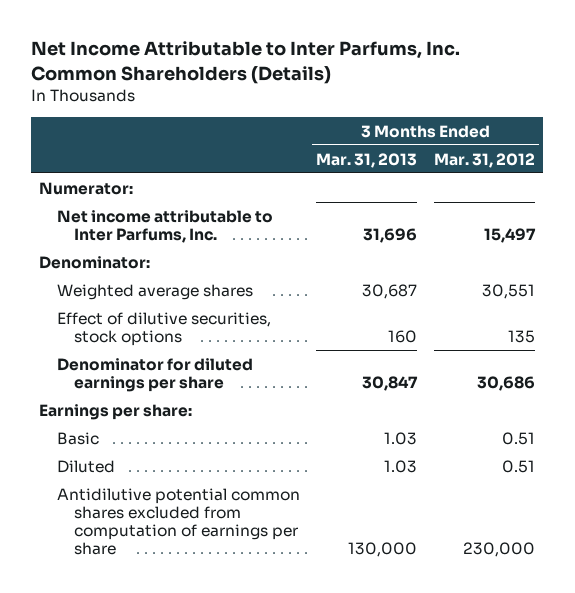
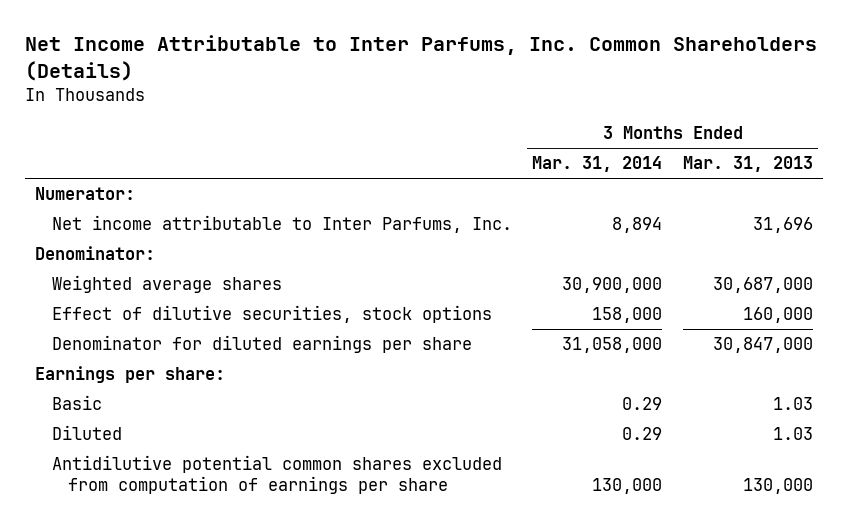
[434,152,536,168] Mar. 31, 2012 -> none
none -> [532,156,663,173] Mar. 31, 2014
[362,283,418,299] 30,687 -> [712,277,813,294] 30,687,000
[388,329,418,343] 160 -> [742,307,813,324] 160,000
[362,375,419,391] 30,847 -> [712,337,813,354] 30,847,000

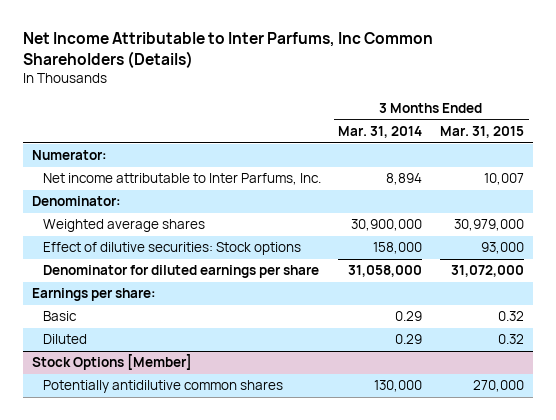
[24,35,817,81] Net Income Attributable to Inter Parfums, Inc. Common Shareholders (Details) -> [23,31,434,68] Net Income Attributable to Inter Parfums, Inc Common Shareholders (Details)
[682,156,813,173] Mar. 31, 2013 -> none
none -> [440,125,525,138] Mar. 31, 2015
[51,305,492,324] Effect of dilutive securities, stock options -> [42,242,301,256] Effect of dilutive securities: Stock options
none -> [31,354,192,371] Stock Options [Member]
[51,455,502,495] Antidilutive potential common shares excluded from computation of earnings per share -> [42,380,283,394] Potentially antidilutive common shares

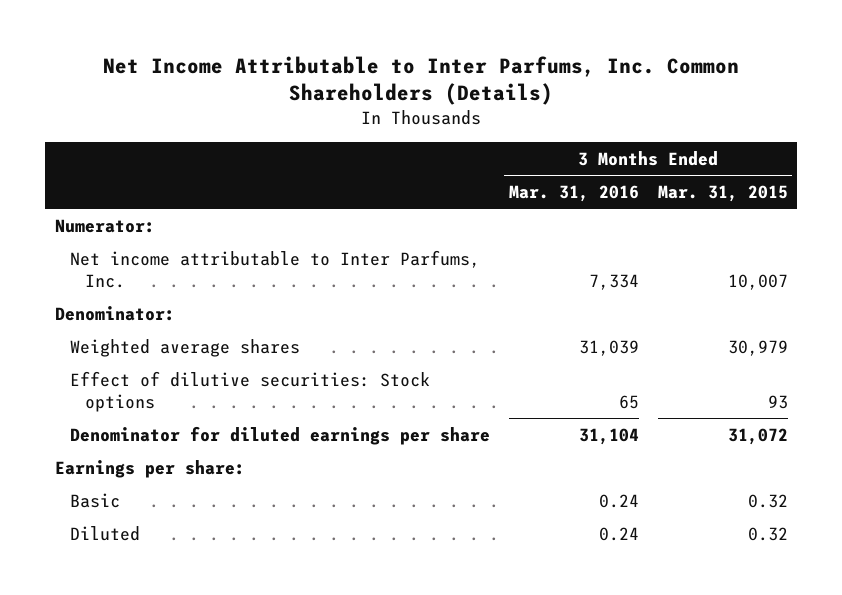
[23,31,434,68] Net Income Attributable to Inter Parfums, Inc Common Shareholders (Details) -> [103,55,740,106] Net Income Attributable to Inter Parfums, Inc. Common Shareholders (Details)
[338,125,423,138] Mar. 31, 2014 -> none
none -> [508,184,639,202] Mar. 31, 2016
[454,219,525,232] 30,979,000 -> [727,339,788,356] 30,979
[481,242,525,255] 93,000 -> [767,394,788,409] 93
[451,265,525,278] 31,072,000 -> [727,427,788,445] 31,072
[31,354,192,371] Stock Options [Member] -> none
[42,380,283,394] Potentially antidilutive common shares -> none

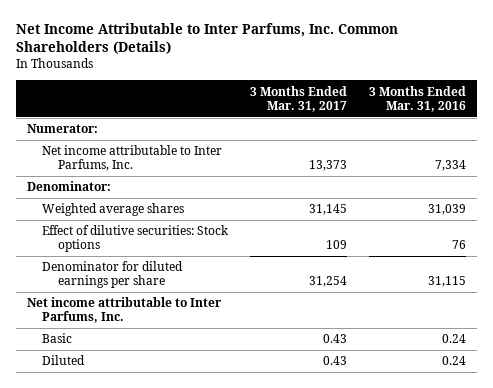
[657,184,788,202] Mar. 31, 2015 -> none
none -> [250,85,348,112] 3 Months Ended Mar. 31, 2017
[54,459,245,478] Earnings per share: -> none
[618,394,639,409] 65 -> [451,240,466,250] 76
[578,427,639,445] 31,104 -> [427,276,466,288] 31,115
none -> [26,297,222,324] Net income attributable to Inter Parfums, Inc.

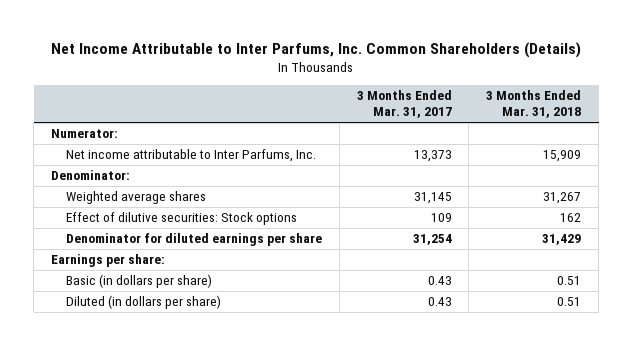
[368,85,466,112] 3 Months Ended Mar. 31, 2016 -> none
none -> [486,90,582,119] 3 Months Ended Mar. 31, 2018
[26,297,222,324] Net income attributable to Inter Parfums, Inc. -> none
none -> [50,254,165,268] Earnings per share:
[42,333,73,344] Basic -> [66,274,213,289] Basic (in dollars per share)
[42,355,86,366] Diluted -> [66,295,222,310] Diluted (in dollars per share)

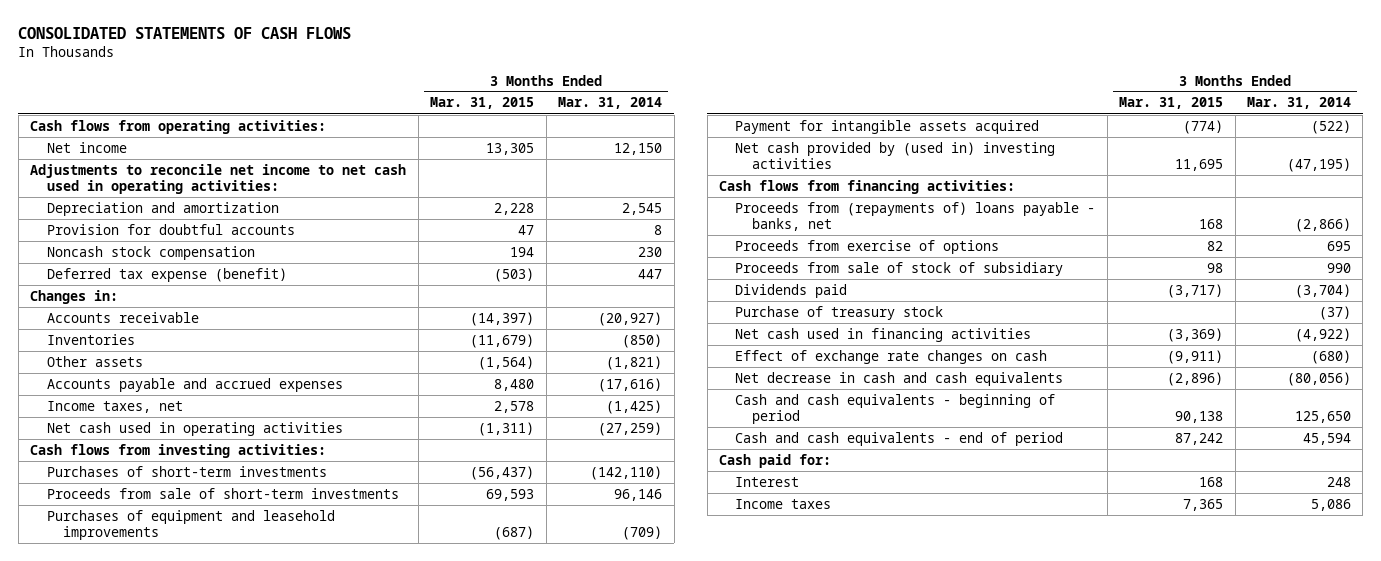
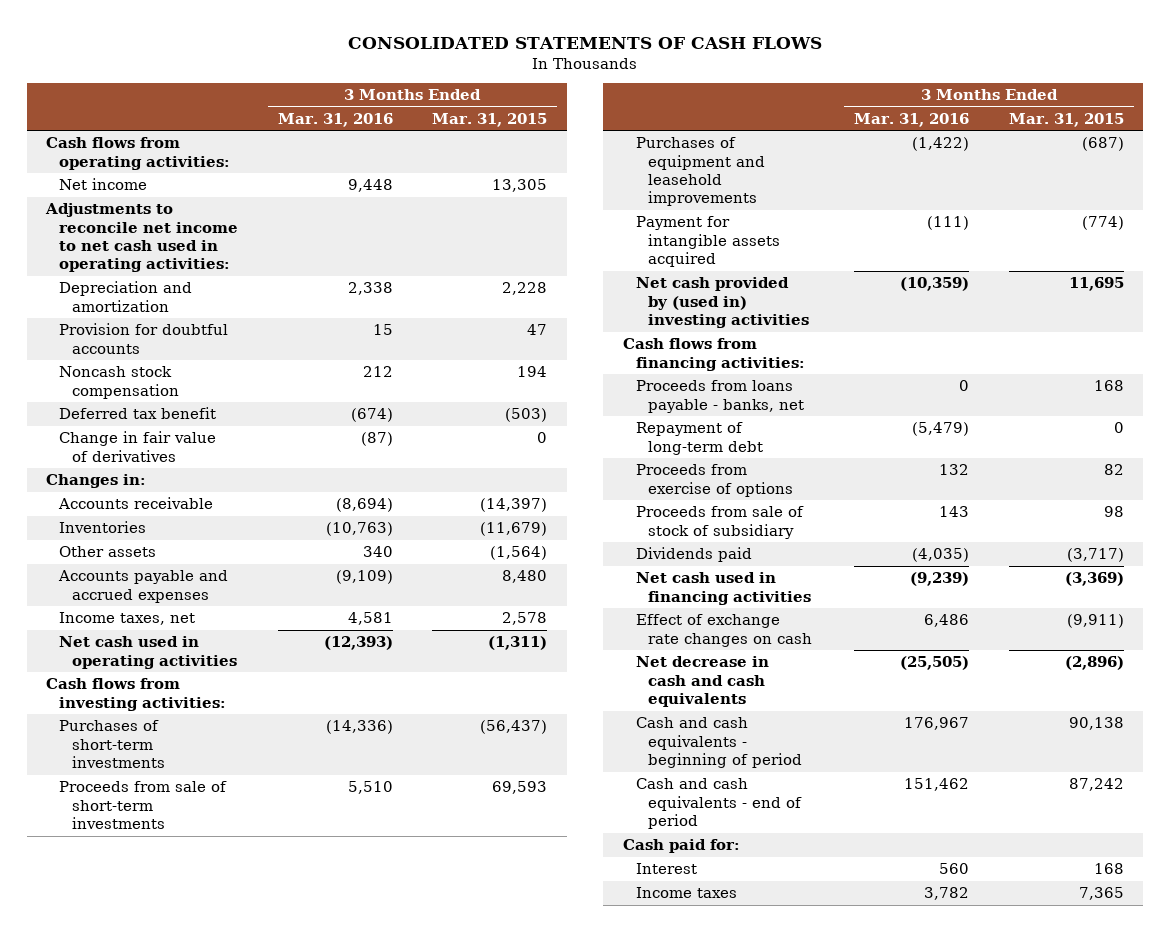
[558,97,663,110] Mar. 31, 2014 -> none
none -> [277,112,393,127] Mar. 31, 2016
[46,267,287,282] Deferred tax expense (benefit) -> [59,407,217,420] Deferred tax benefit
none -> [59,431,217,462] Change in fair value of derivatives
[735,201,1096,232] Proceeds from (repayments of) loans payable - banks, net -> [635,380,805,413] Proceeds from loans payable - banks, net
none -> [635,422,764,455] Repayment of long-term debt
[735,305,944,320] Purchase of treasury stock -> none

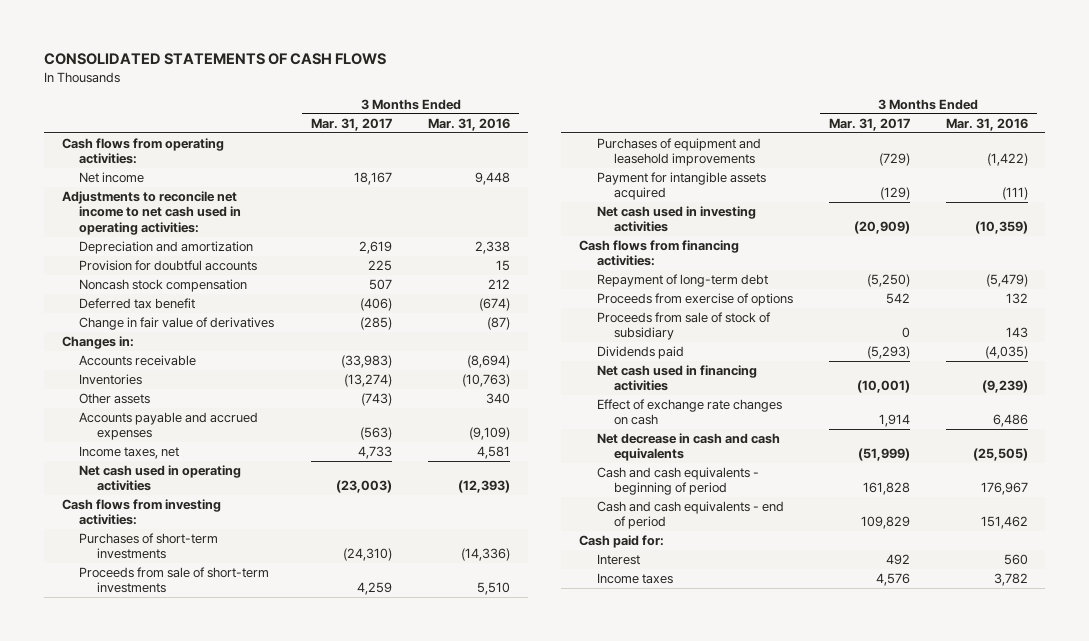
[432,112,548,127] Mar. 31, 2015 -> none
none -> [311,117,393,131] Mar. 31, 2017
[635,277,810,328] Net cash provided by (used in) investing activities -> [596,206,756,233] Net cash used in investing activities
[635,380,805,413] Proceeds from loans payable - banks, net -> none

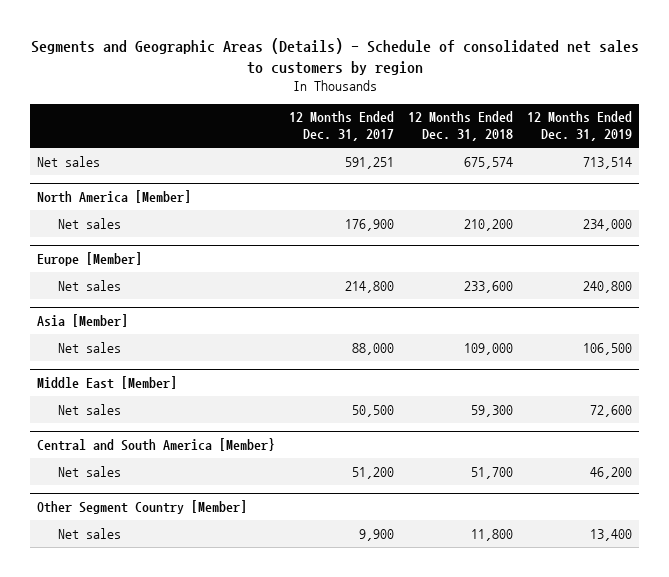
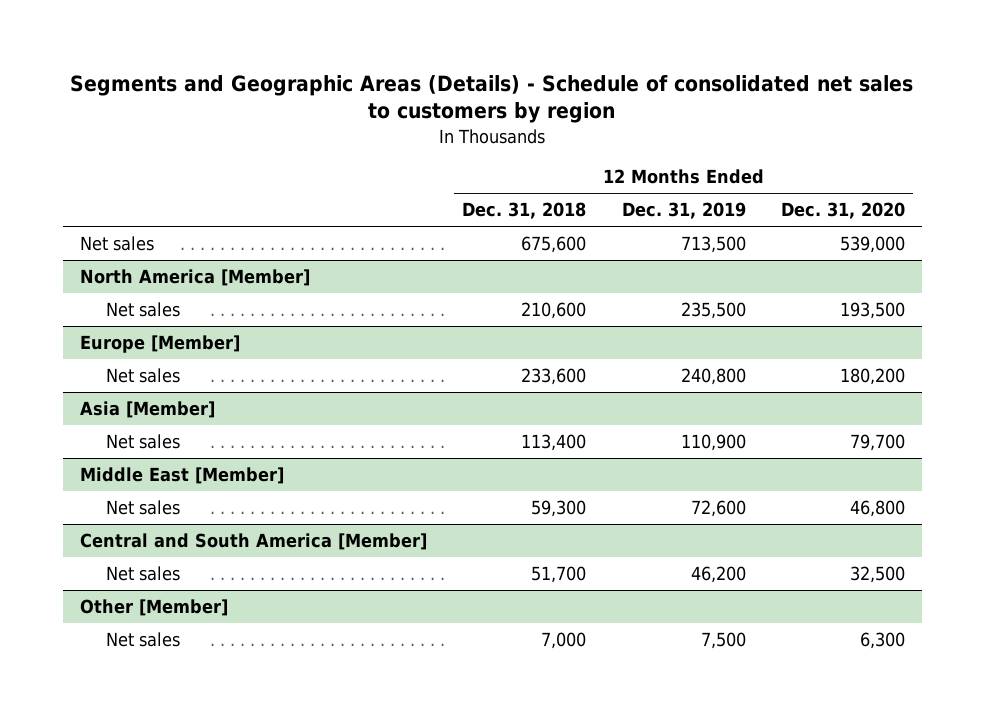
[289,111,395,141] 12 Months Ended Dec. 31, 2017 -> none
none -> [780,202,905,220] Dec. 31, 2020
[464,156,514,169] 675,574 -> [521,235,587,253] 675,600
[582,156,632,169] 713,514 -> [680,235,746,253] 713,500
[464,218,514,231] 210,200 -> [521,301,587,319] 210,600
[582,218,632,231] 234,000 -> [680,301,746,319] 235,500
[464,342,514,355] 109,000 -> [521,433,587,451] 113,400
[582,342,632,355] 106,500 -> [680,433,746,451] 110,900
[37,438,276,452] Central and South America [Member} -> [80,532,428,550] Central and South America [Member]
[37,500,248,515] Other Segment Country [Member] -> [80,598,229,616] Other [Member]
[471,528,514,541] 11,800 -> [541,631,587,649] 7,000
[589,528,632,541] 13,400 -> [700,631,746,649] 7,500

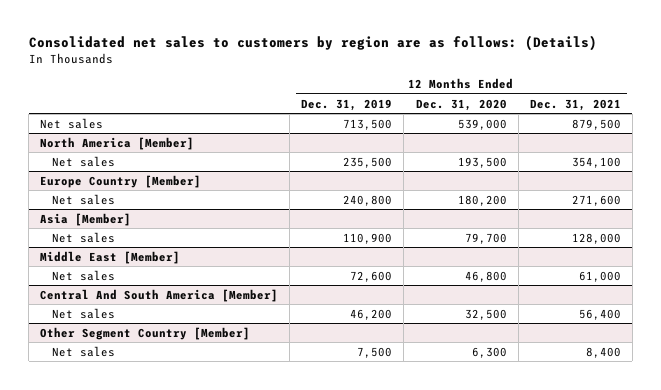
[70,74,914,124] Segments and Geographic Areas (Details) - Schedule of consolidated net sales to customers by region -> [28,34,597,51] Consolidated net sales to customers by region are as follows: (Details)
[462,202,587,220] Dec. 31, 2018 -> none
none -> [529,98,621,111] Dec. 31, 2021
[80,334,241,353] Europe [Member] -> [40,174,202,188] Europe Country [Member]
[80,532,428,550] Central and South America [Member] -> [40,288,279,302] Central And South America [Member]
[80,598,229,616] Other [Member] -> [40,326,251,340] Other Segment Country [Member]

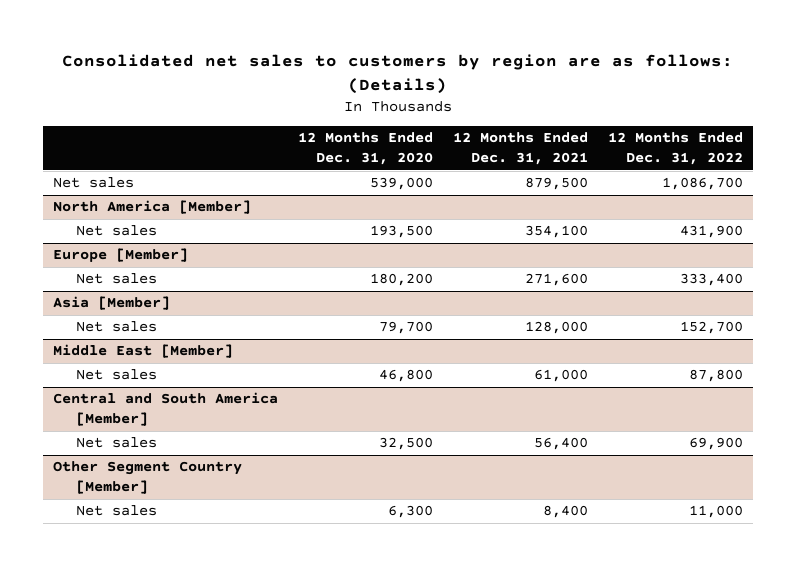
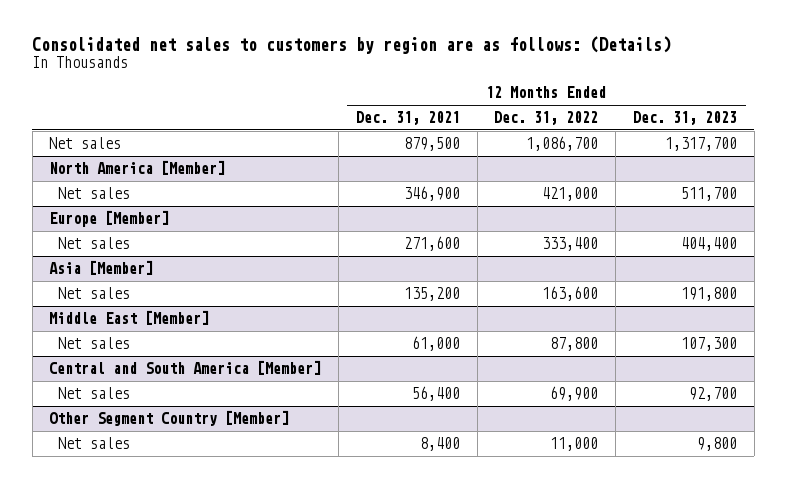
[297,132,433,166] 12 Months Ended Dec. 31, 2020 -> none
none -> [632,111,737,126] Dec. 31, 2023
[525,225,589,239] 354,100 -> [403,186,460,202] 346,900
[680,225,744,239] 431,900 -> [542,187,599,202] 421,000
[525,321,589,335] 128,000 -> [403,287,460,302] 135,200
[680,321,744,335] 152,700 -> [542,286,599,302] 163,600

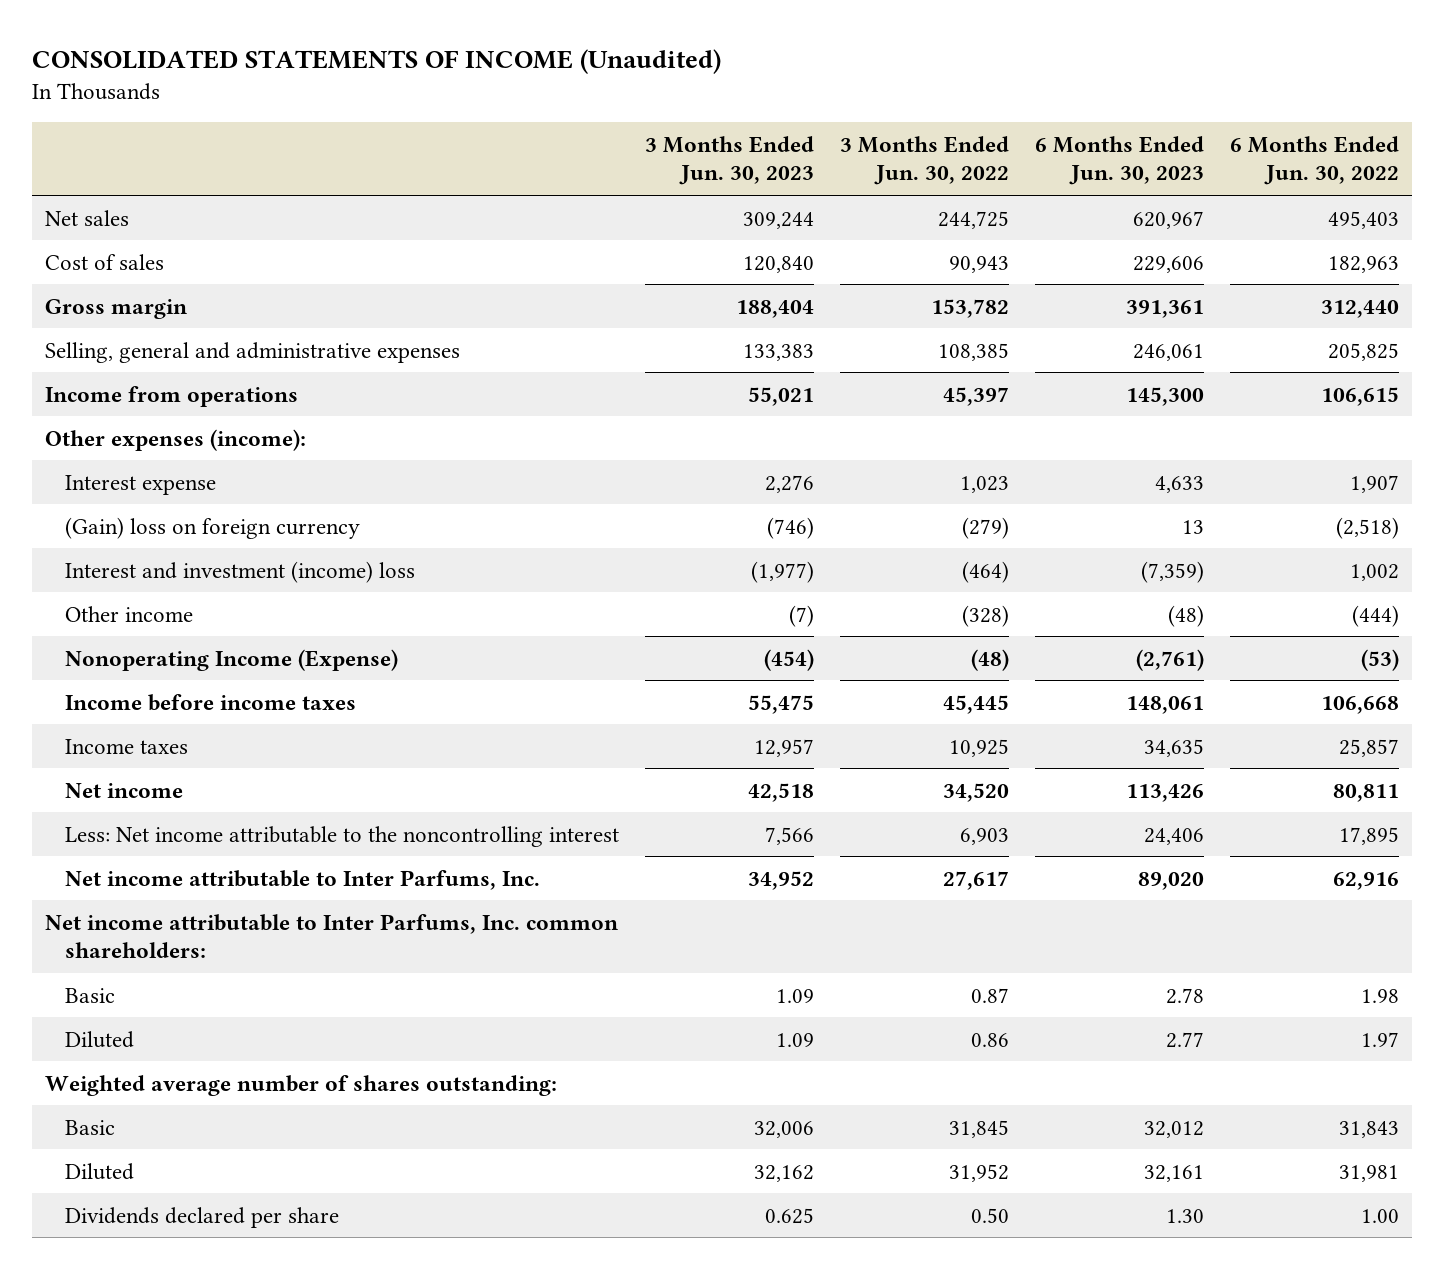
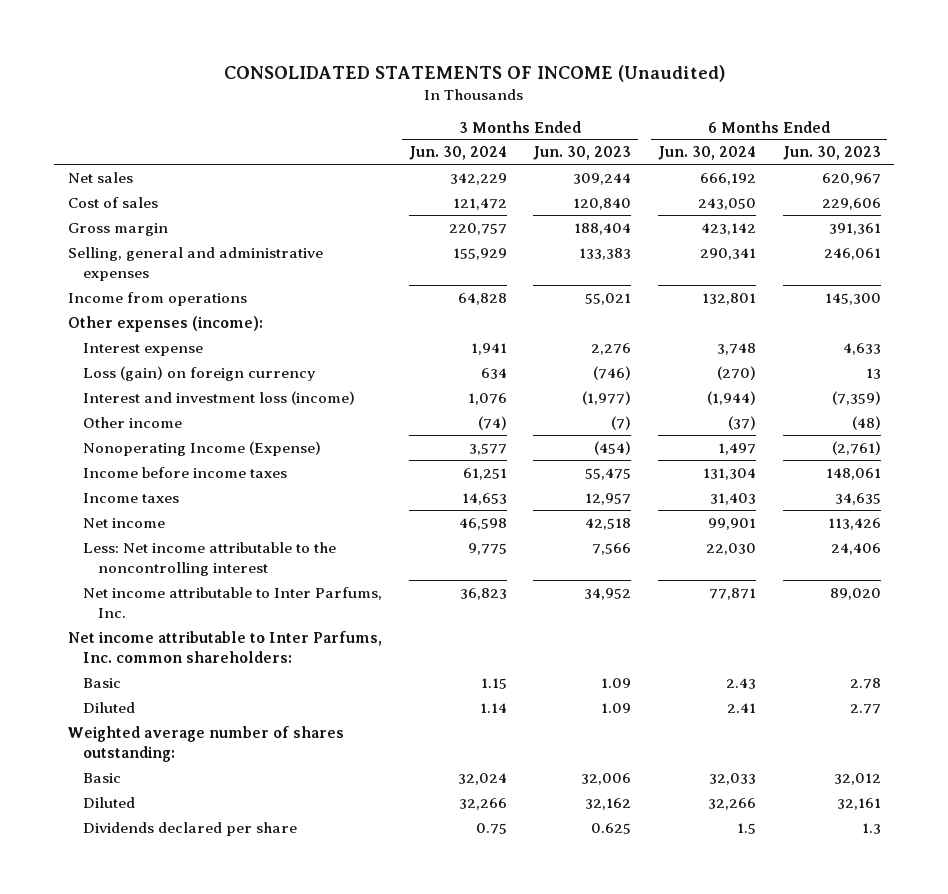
[840,135,1010,186] 3 Months Ended Jun. 30, 2022 -> none
[1229,135,1399,186] 6 Months Ended Jun. 30, 2022 -> none
none -> [408,146,507,161] Jun. 30, 2024
none -> [657,146,756,161] Jun. 30, 2024
[65,516,361,539] (Gain) loss on foreign currency -> [82,365,315,381] Loss (gain) on foreign currency
[65,560,416,583] Interest and investment (income) loss -> [82,390,355,405] Interest and investment loss (income)
[1165,1208,1204,1223] 1.30 -> [861,822,881,834] 1.3

